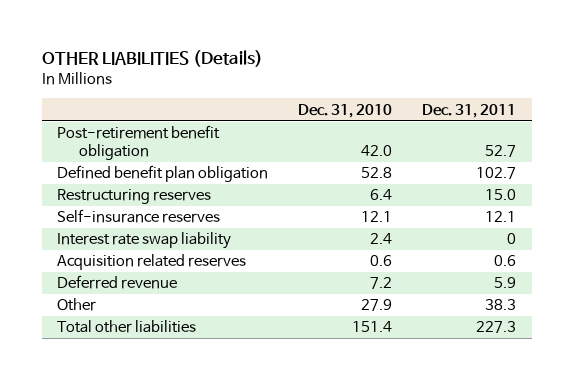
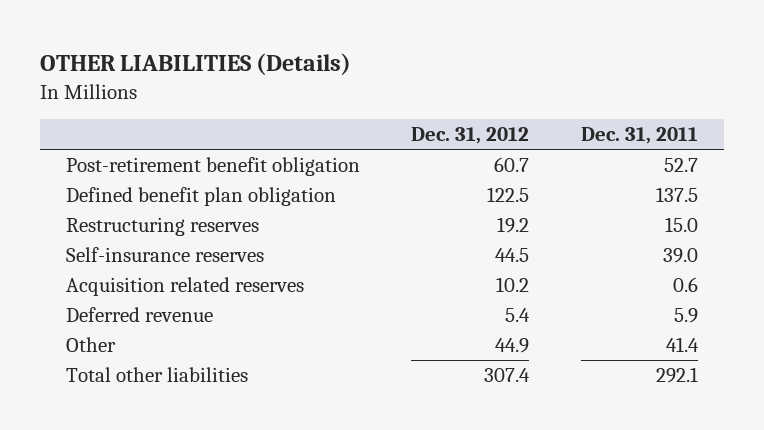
[298,103,393,118] Dec. 31, 2010 -> none
none -> [411,127,530,145] Dec. 31, 2012
[476,167,517,180] 102.7 -> [656,187,699,203] 137.5
[56,232,231,250] Interest rate swap liability -> none
[485,211,517,223] 12.1 -> [663,248,699,264] 39.0
[485,299,517,311] 38.3 -> [666,337,700,353] 41.4
[476,321,517,334] 227.3 -> [656,367,699,384] 292.1

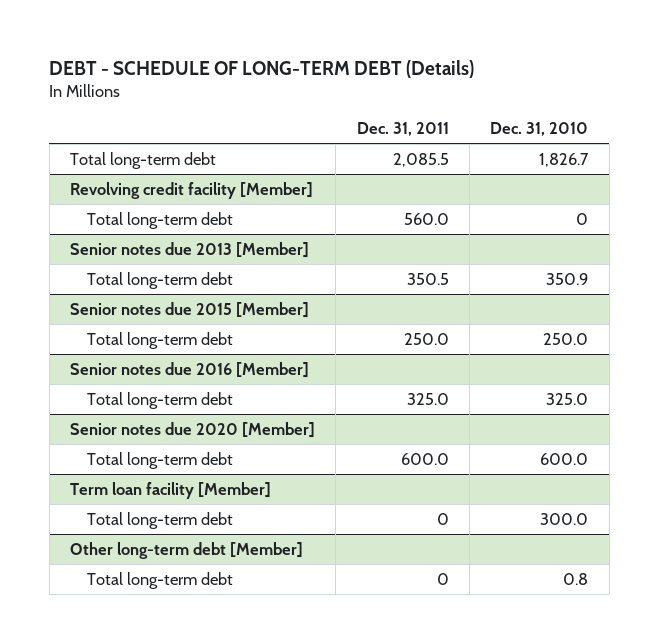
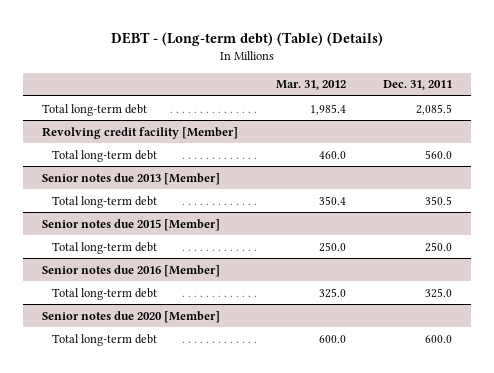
[49,59,475,78] DEBT - SCHEDULE OF LONG-TERM DEBT (Details) -> [111,31,384,46] DEBT - (Long-term debt) (Table) (Details)
[490,122,589,137] Dec. 31, 2010 -> none
none -> [275,80,346,91] Mar. 31, 2012
[70,481,272,499] Term loan facility [Member] -> none
[86,511,233,529] Total long-term debt -> none
[70,541,304,559] Other long-term debt [Member] -> none
[86,571,233,589] Total long-term debt -> none

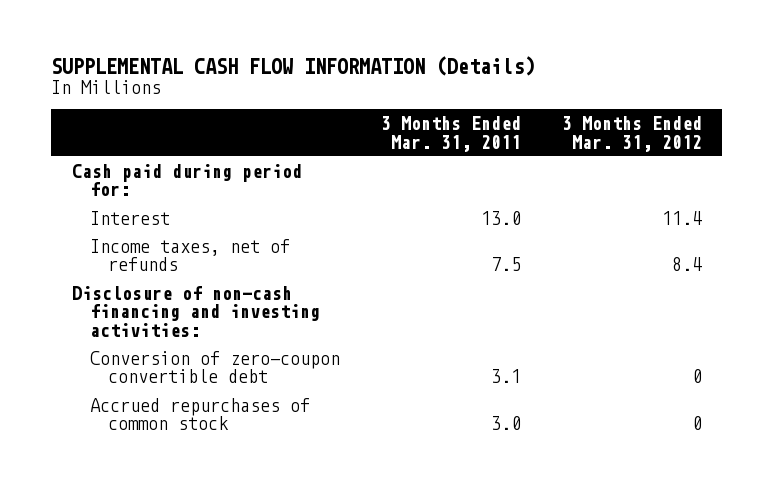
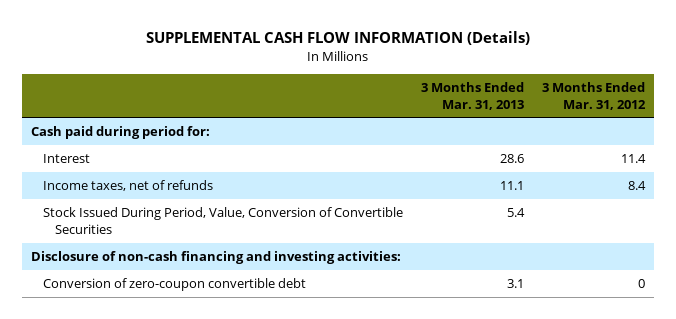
[380,116,521,152] 3 Months Ended Mar. 31, 2011 -> none
none -> [421,81,525,110] 3 Months Ended Mar. 31, 2013
none -> [43,206,404,235] Stock Issued During Period, Value, Conversion of Convertible Securities
[90,397,311,431] Accrued repurchases of common stock -> none

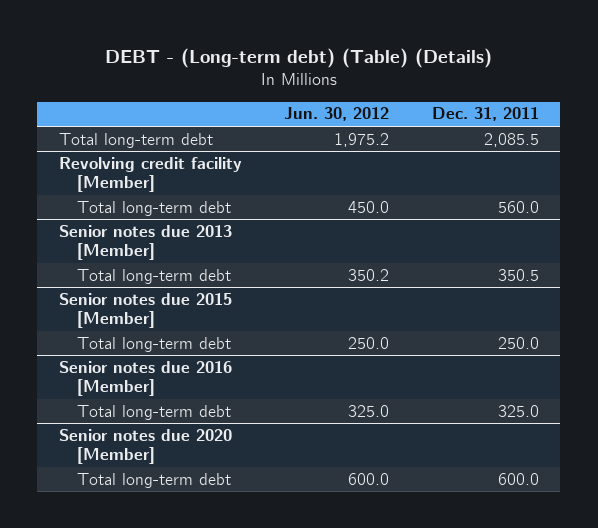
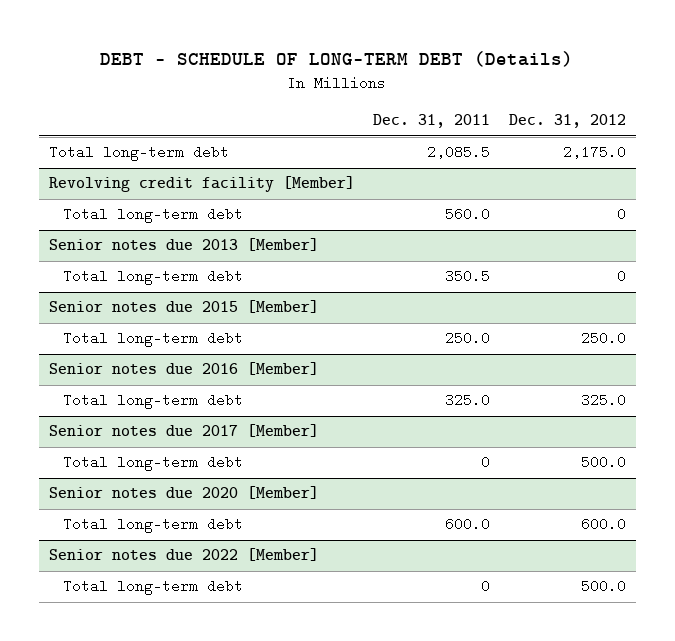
[104,47,492,68] DEBT - (Long-term debt) (Table) (Details) -> [100,51,574,68] DEBT - SCHEDULE OF LONG-TERM DEBT (Details)
[284,107,390,122] Jun. 30, 2012 -> none
none -> [509,114,627,129] Dec. 31, 2012
none -> [48,424,319,438] Senior notes due 2017 [Member]
none -> [63,455,244,472] Total long-term debt
none -> [48,548,319,562] Senior notes due 2022 [Member]
none -> [63,579,244,596] Total long-term debt

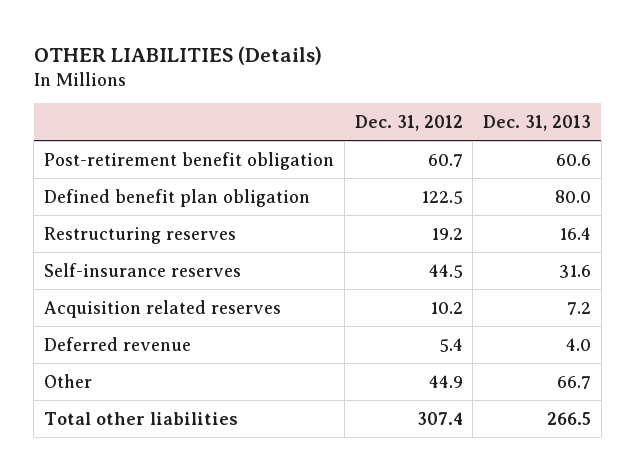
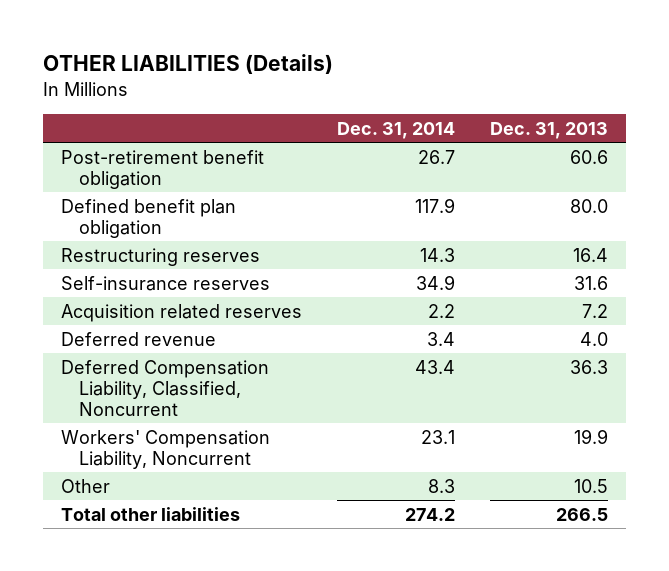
[354,115,463,132] Dec. 31, 2012 -> none
none -> [336,121,455,139] Dec. 31, 2014
none -> [60,359,269,416] Deferred Compensation Liability, Classified, Noncurrent
none -> [60,429,270,469] Workers' Compensation Liability, Noncurrent
[557,375,592,389] 66.7 -> [574,478,609,493] 10.5

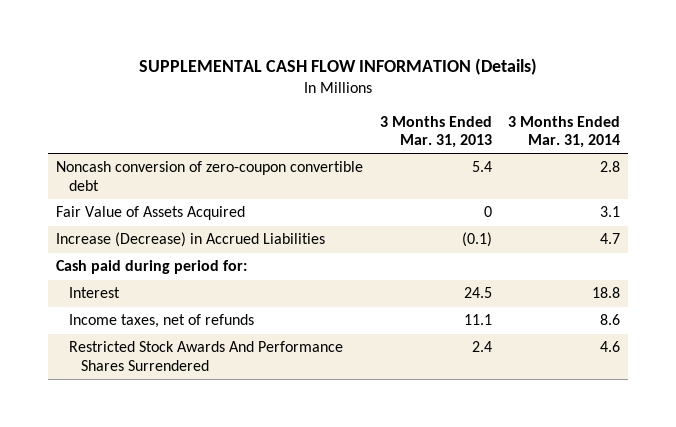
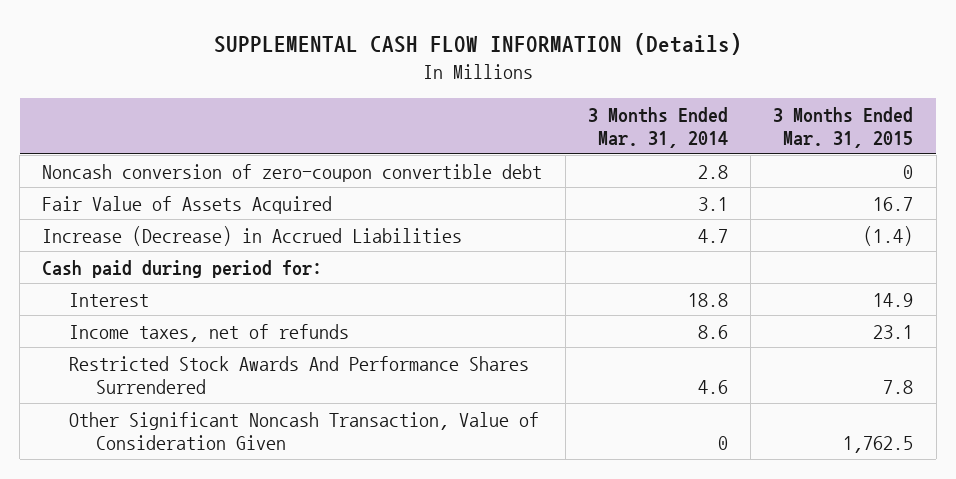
[379,115,492,148] 3 Months Ended Mar. 31, 2013 -> none
none -> [773,106,914,149] 3 Months Ended Mar. 31, 2015
none -> [69,411,540,450] Other Significant Noncash Transaction, Value of Consideration Given

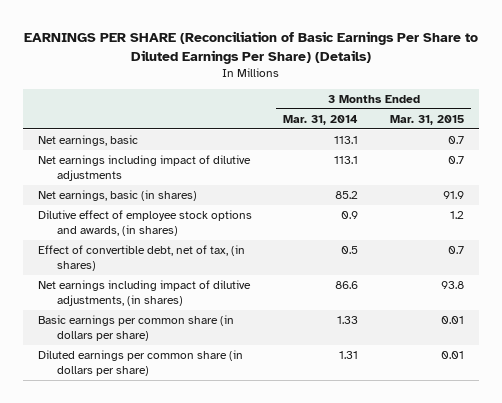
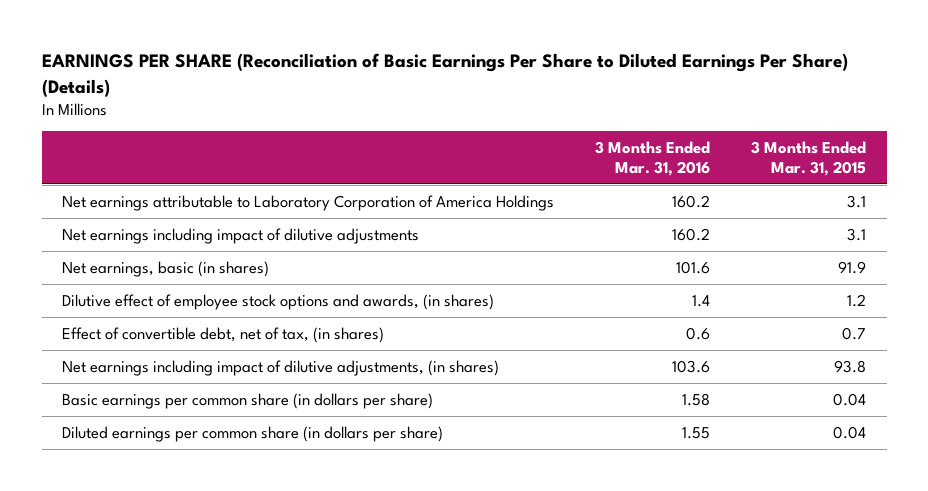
[283,114,359,125] Mar. 31, 2014 -> none
none -> [595,141,711,176] 3 Months Ended Mar. 31, 2016
[38,135,139,147] Net earnings, basic -> [62,194,555,211] Net earnings attributable to Laboratory Corporation of America Holdings
[447,136,464,145] 0.7 -> [847,194,867,208] 3.1
[447,156,464,165] 0.7 -> [847,227,867,241] 3.1
[440,316,464,325] 0.01 -> [833,392,867,406] 0.04
[440,351,464,360] 0.01 -> [833,425,867,439] 0.04

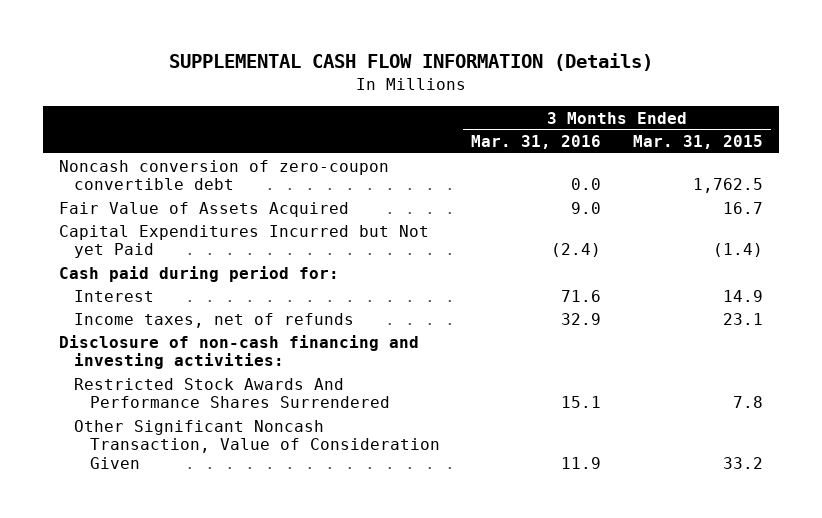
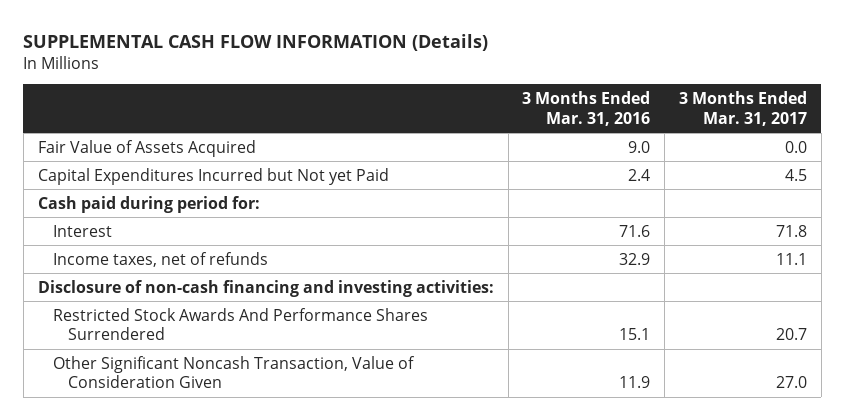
[632,134,763,149] Mar. 31, 2015 -> none
none -> [679,91,808,126] 3 Months Ended Mar. 31, 2017
[58,159,389,191] Noncash conversion of zero-coupon convertible debt -> none
[551,243,602,258] (2.4) -> [628,168,651,181] 2.4

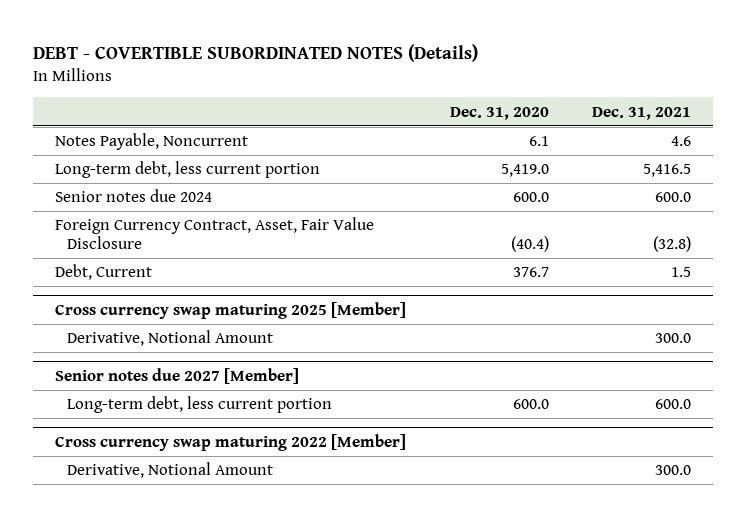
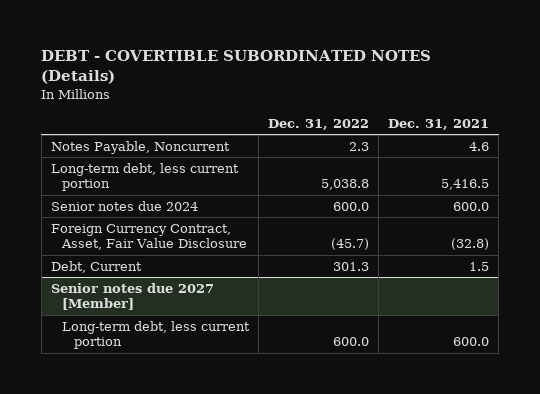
[449,106,549,120] Dec. 31, 2020 -> none
none -> [268,118,370,130] Dec. 31, 2022
[55,301,407,319] Cross currency swap maturing 2025 [Member] -> none
[67,330,274,347] Derivative, Notional Amount -> none
[55,433,407,451] Cross currency swap maturing 2022 [Member] -> none
[67,462,274,479] Derivative, Notional Amount -> none

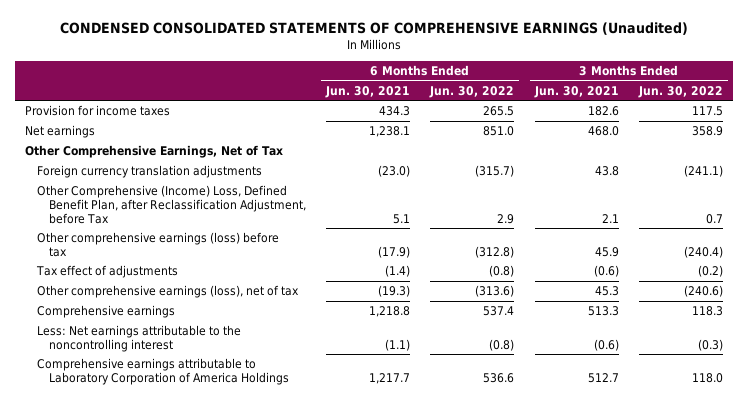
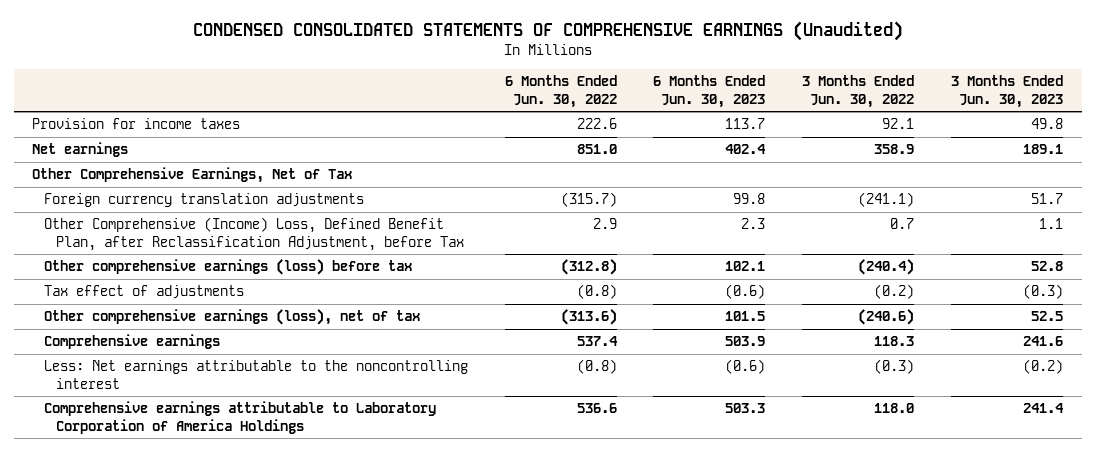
[324,85,410,98] Jun. 30, 2021 -> none
[533,85,619,98] Jun. 30, 2021 -> none
none -> [653,75,766,108] 6 Months Ended Jun. 30, 2023
none -> [951,75,1064,108] 3 Months Ended Jun. 30, 2023
[483,106,515,117] 265.5 -> [576,118,617,130] 222.6
[692,106,724,117] 117.5 -> [882,118,915,130] 92.1

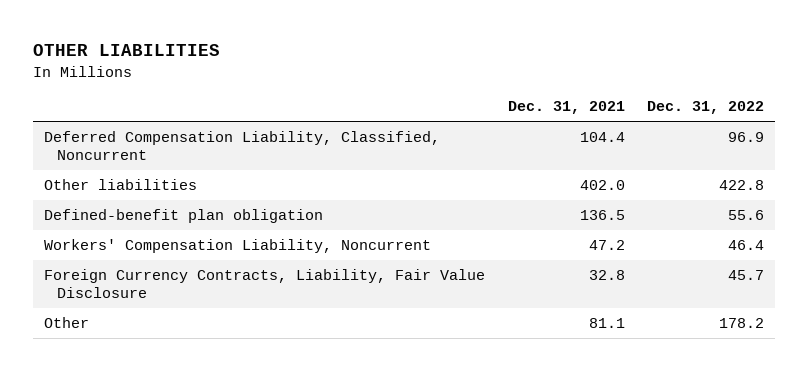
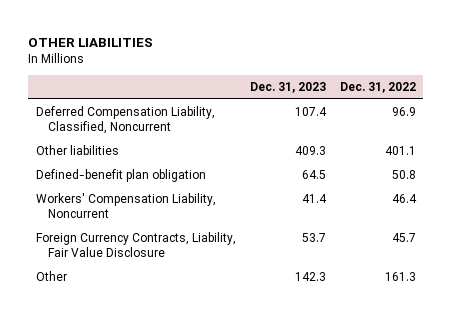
[507,101,625,115] Dec. 31, 2021 -> none
none -> [249,81,326,93] Dec. 31, 2023
[719,179,765,190] 422.8 -> [385,146,417,156] 401.1
[728,209,765,220] 55.6 -> [392,170,417,180] 50.8
[719,317,765,328] 178.2 -> [385,272,417,282] 161.3

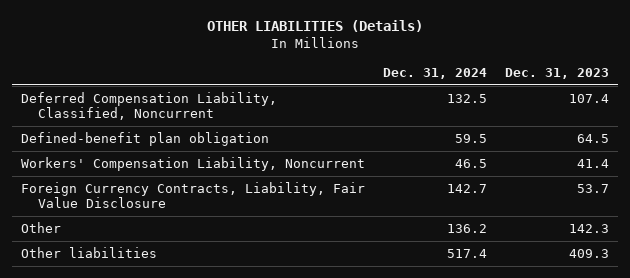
[28,37,154,47] OTHER LIABILITIES -> [206,20,423,33] OTHER LIABILITIES (Details)
[340,81,417,93] Dec. 31, 2022 -> none
none -> [382,67,487,79] Dec. 31, 2024
[35,145,119,156] Other liabilities -> [20,246,157,258] Other liabilities

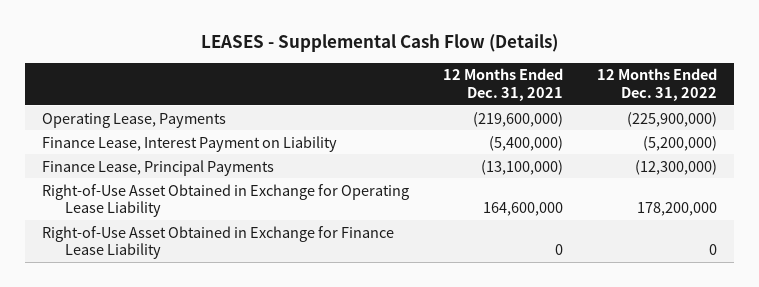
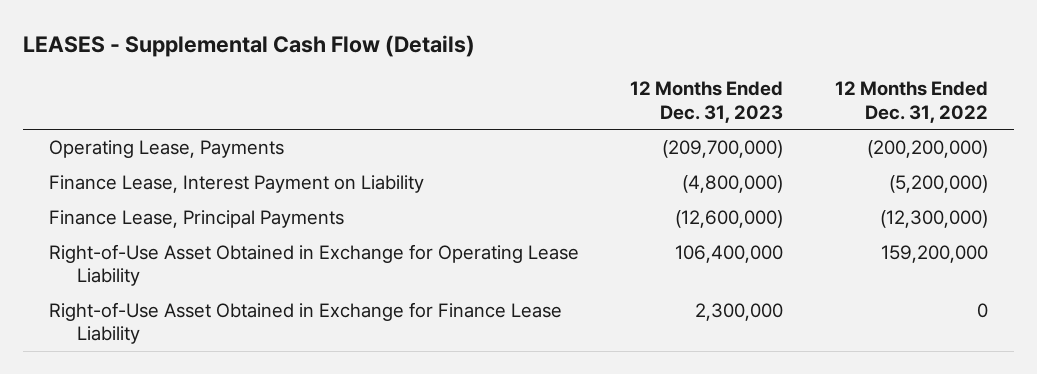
[443,68,564,101] 12 Months Ended Dec. 31, 2021 -> none
none -> [630,81,784,123] 12 Months Ended Dec. 31, 2023
[626,111,717,127] (225,900,000) -> [867,140,989,159] (200,200,000)
[636,201,717,216] 178,200,000 -> [881,245,989,264] 159,200,000

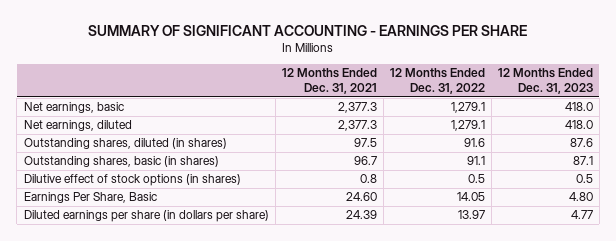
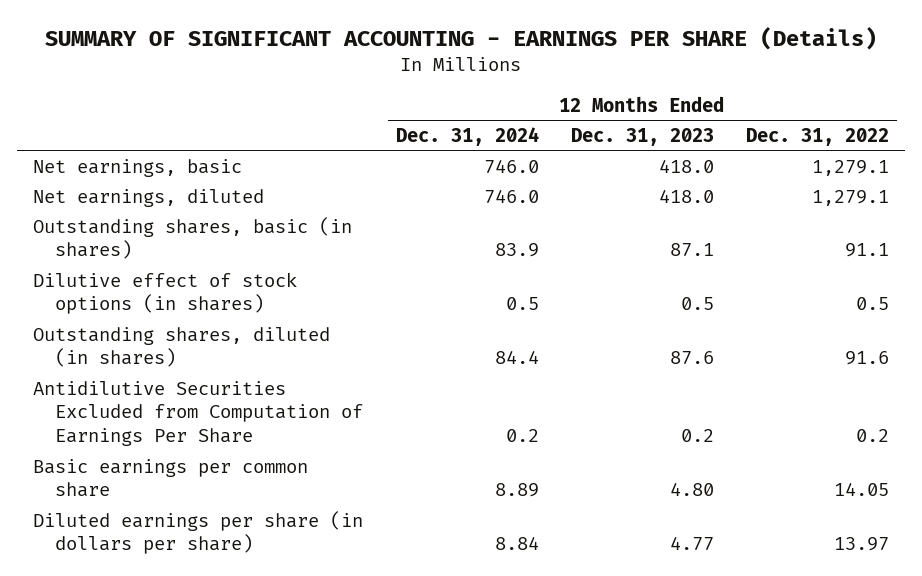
[88,24,528,36] SUMMARY OF SIGNIFICANT ACCOUNTING - EARNINGS PER SHARE -> [45,27,878,51] SUMMARY OF SIGNIFICANT ACCOUNTING - EARNINGS PER SHARE (Details)
[281,68,377,95] 12 Months Ended Dec. 31, 2021 -> none
none -> [395,126,539,146] Dec. 31, 2024
[23,138,227,150] Outstanding shares, diluted (in shares) -> [33,326,331,368] Outstanding shares, diluted (in shares)
none -> [33,380,364,447] Antidilutive Securities Excluded from Computation of Earnings Per Share
[23,192,157,204] Earnings Per Share, Basic -> [33,458,309,498] Basic earnings per common share

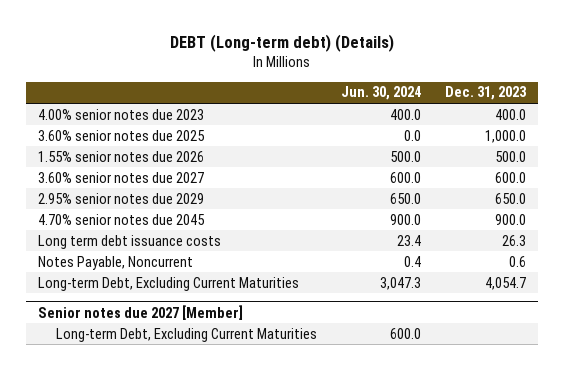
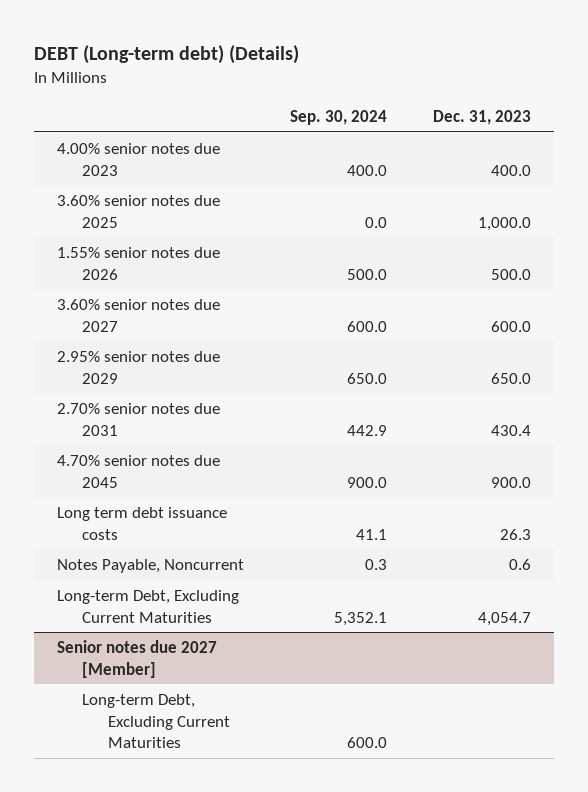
[340,86,421,101] Jun. 30, 2024 -> none
none -> [289,109,387,125] Sep. 30, 2024
none -> [56,403,220,436] 2.70% senior notes due 2031

